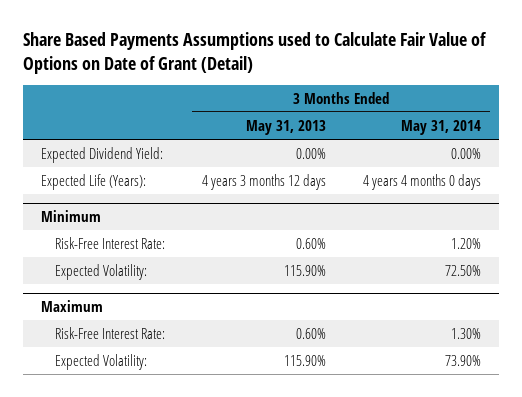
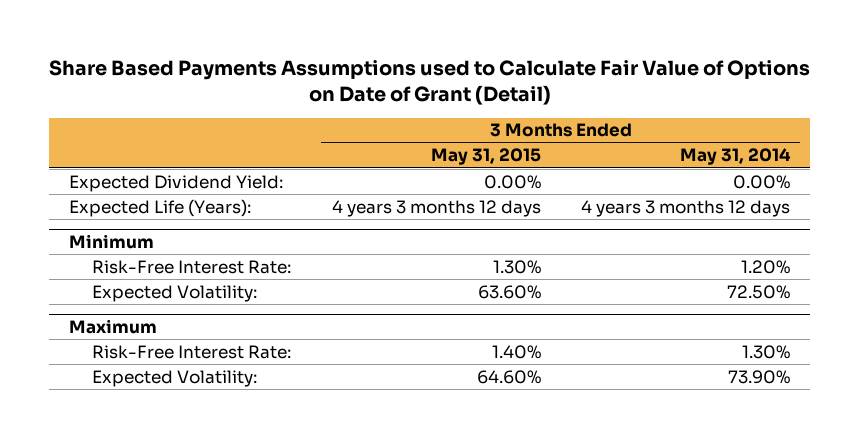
[245,119,326,135] May 31, 2013 -> none
none -> [430,148,541,166] May 31, 2015
[362,173,481,190] 4 years 4 months 0 days -> [581,199,791,217] 4 years 3 months 12 days

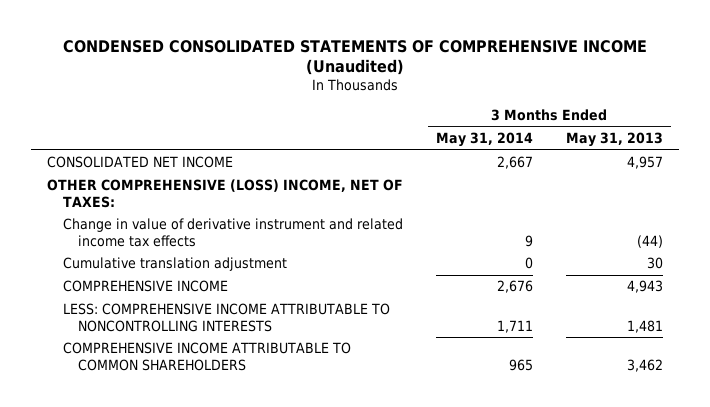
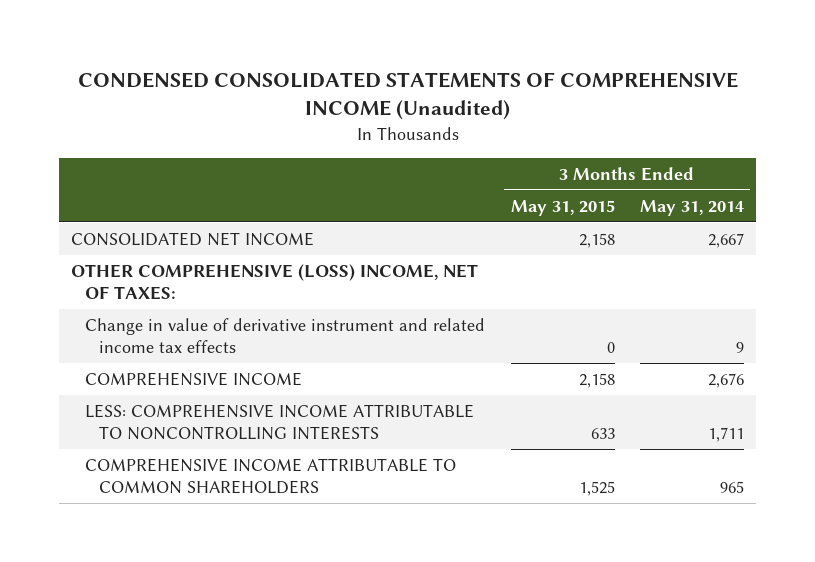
[565,131,663,147] May 31, 2013 -> none
none -> [510,199,615,216] May 31, 2015
[62,257,287,272] Cumulative translation adjustment -> none

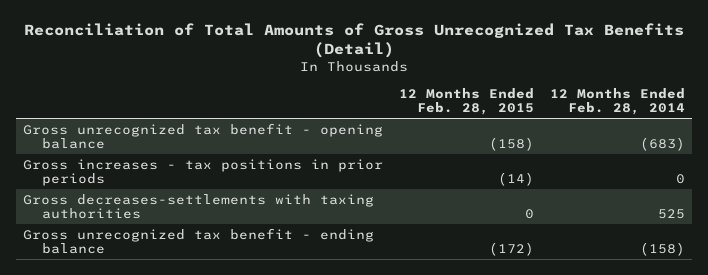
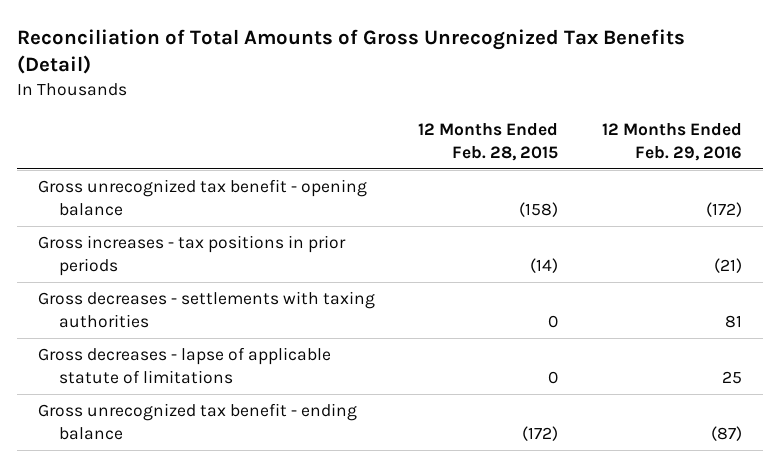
[549,88,685,116] 12 Months Ended Feb. 28, 2014 -> none
none -> [601,123,742,161] 12 Months Ended Feb. 29, 2016
[23,193,375,220] Gross decreases-settlements with taxing authorities -> [38,291,376,328] Gross decreases - settlements with taxing authorities
none -> [38,347,332,384] Gross decreases - lapse of applicable statute of limitations

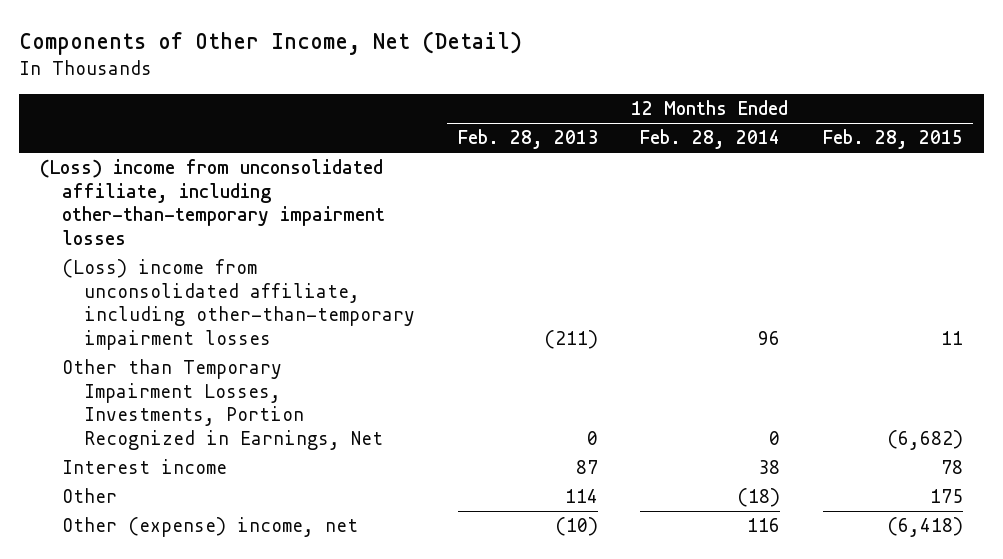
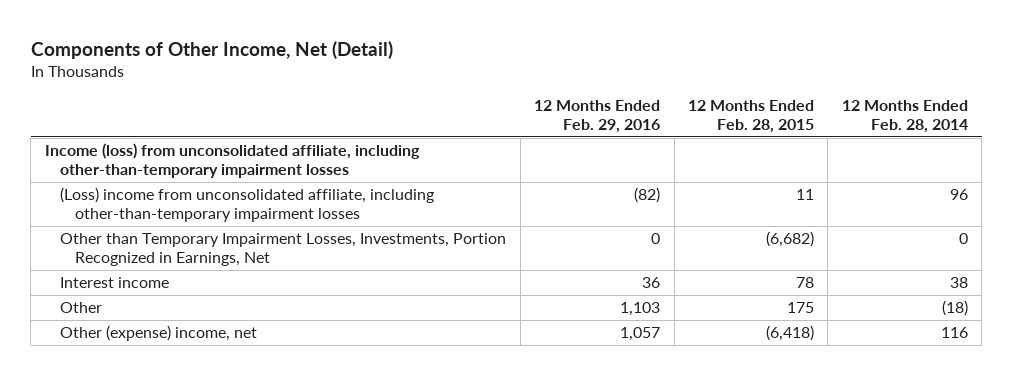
[457,129,598,150] Feb. 28, 2013 -> none
none -> [534,100,661,134] 12 Months Ended Feb. 29, 2016
[40,159,386,245] (Loss) income from unconsolidated affiliate, including other-than-temporary impairment losses -> [44,143,420,179] Income (loss) from unconsolidated affiliate, including other-than-temporary impairment losses

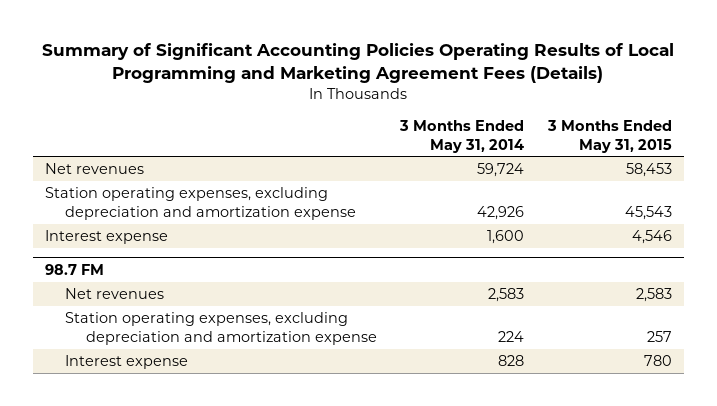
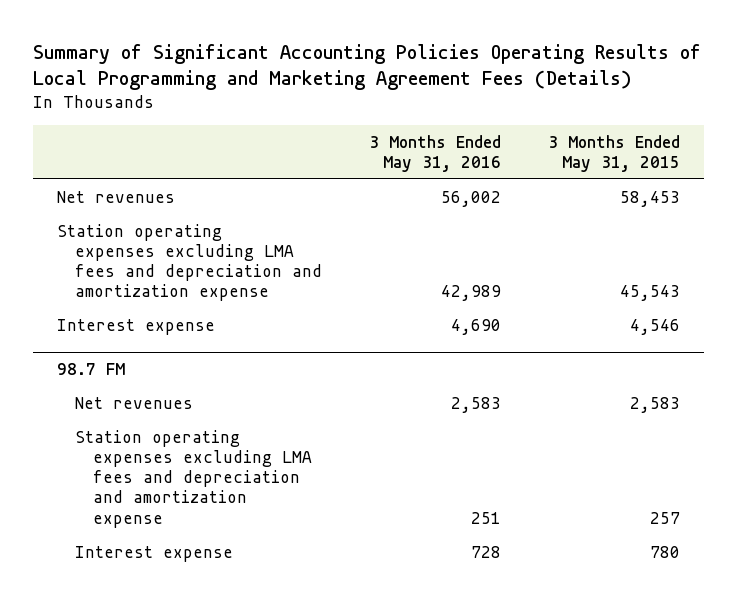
[399,119,525,153] 3 Months Ended May 31, 2014 -> none
none -> [368,134,501,172] 3 Months Ended May 31, 2016
[44,187,357,221] Station operating expenses, excluding depreciation and amortization expense -> [56,223,322,302] Station operating expenses excluding LMA fees and depreciation and amortization expense
[65,312,377,346] Station operating expenses, excluding depreciation and amortization expense -> [74,429,312,528] Station operating expenses excluding LMA fees and depreciation and amortization expense

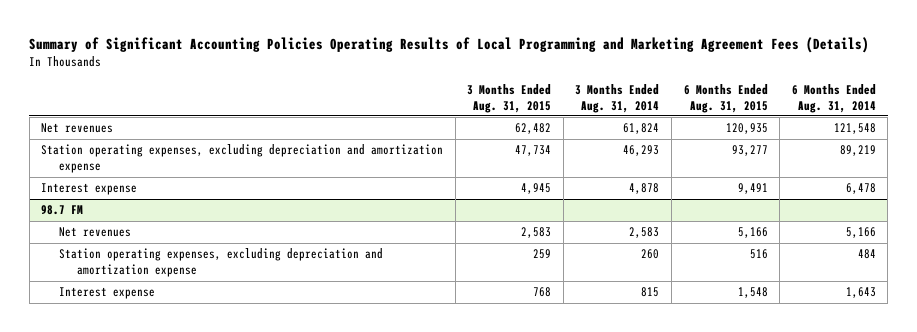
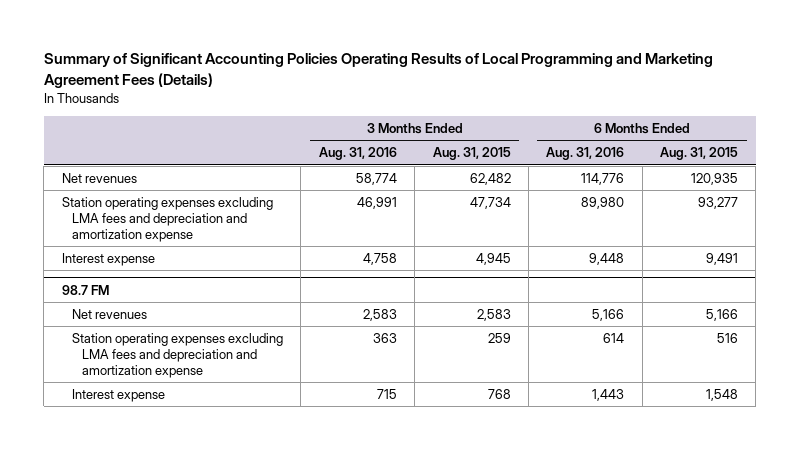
[575,83,660,113] 3 Months Ended Aug. 31, 2014 -> none
[791,83,876,113] 6 Months Ended Aug. 31, 2014 -> none
none -> [318,147,397,161] Aug. 31, 2016
none -> [546,147,625,161] Aug. 31, 2016
[41,144,444,174] Station operating expenses, excluding depreciation and amortization expense -> [61,197,273,242] Station operating expenses excluding LMA fees and depreciation and amortization expense
[59,248,384,278] Station operating expenses, excluding depreciation and amortization expense -> [72,333,284,378] Station operating expenses excluding LMA fees and depreciation and amortization expense

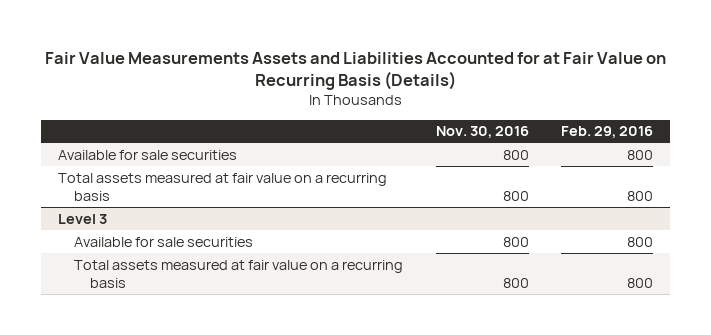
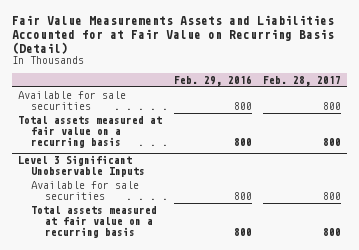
[44,51,666,90] Fair Value Measurements Assets and Liabilities Accounted for at Fair Value on Recurring Basis (Details) -> [11,15,334,54] Fair Value Measurements Assets and Liabilities Accounted for at Fair Value on Recurring Basis (Detail)
[435,126,529,139] Nov. 30, 2016 -> none
none -> [263,76,342,87] Feb. 28, 2017
[57,213,107,224] Level 3 -> [17,155,146,178] Level 3 Significant Unobservable Inputs

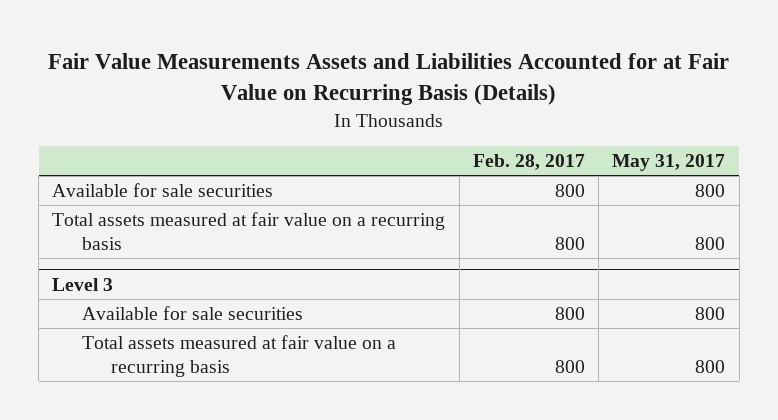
[11,15,334,54] Fair Value Measurements Assets and Liabilities Accounted for at Fair Value on Recurring Basis (Detail) -> [47,53,729,105] Fair Value Measurements Assets and Liabilities Accounted for at Fair Value on Recurring Basis (Details)
[173,75,252,87] Feb. 29, 2016 -> none
none -> [612,154,726,172] May 31, 2017
[17,155,146,178] Level 3 Significant Unobservable Inputs -> [52,277,114,291] Level 3

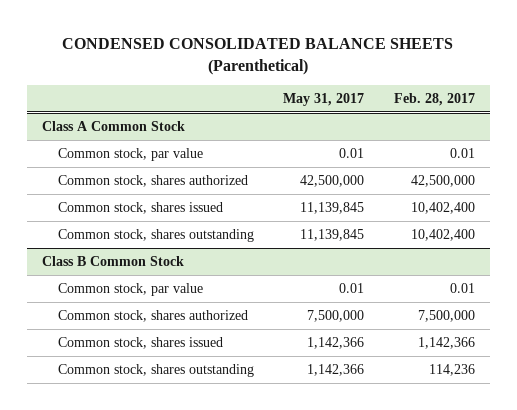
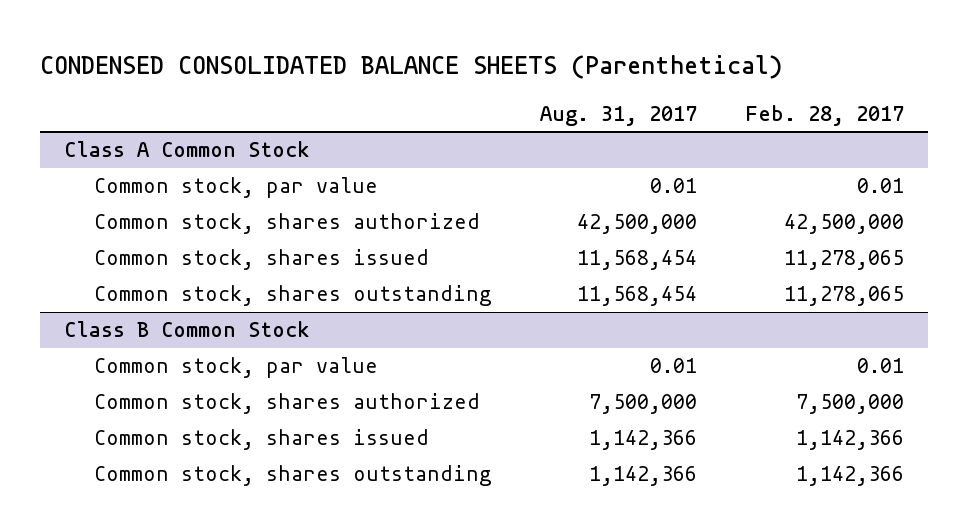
[283,92,365,106] May 31, 2017 -> none
none -> [540,105,698,126] Aug. 31, 2017
[410,202,475,215] 10,402,400 -> [784,250,905,271] 11,278,065
[410,229,475,242] 10,402,400 -> [784,286,905,307] 11,278,065
[428,364,475,377] 114,236 -> [796,466,905,487] 1,142,366

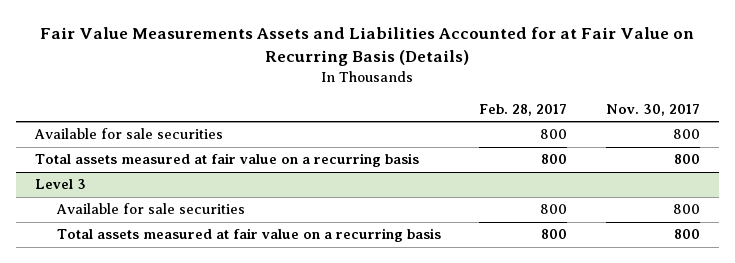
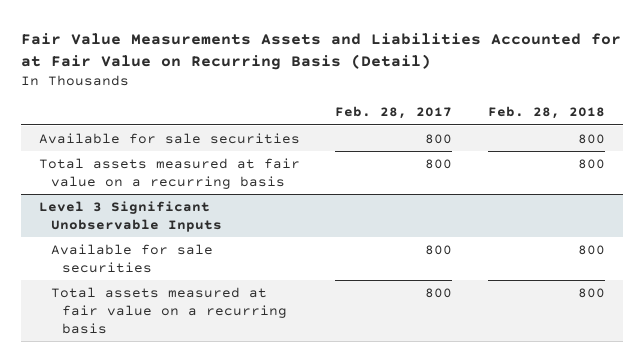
[40,26,695,66] Fair Value Measurements Assets and Liabilities Accounted for at Fair Value on Recurring Basis (Details) -> [21,32,622,70] Fair Value Measurements Assets and Liabilities Accounted for at Fair Value on Recurring Basis (Detail)
[605,103,700,116] Nov. 30, 2017 -> none
none -> [487,106,605,120] Feb. 28, 2018
[35,179,87,190] Level 3 -> [39,200,222,232] Level 3 Significant Unobservable Inputs

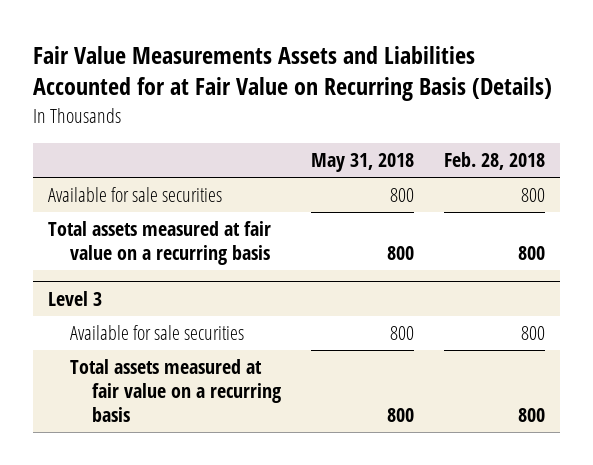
[21,32,622,70] Fair Value Measurements Assets and Liabilities Accounted for at Fair Value on Recurring Basis (Detail) -> [32,45,552,102] Fair Value Measurements Assets and Liabilities Accounted for at Fair Value on Recurring Basis (Details)
[335,106,453,120] Feb. 28, 2017 -> none
none -> [310,153,414,173] May 31, 2018
[39,200,222,232] Level 3 Significant Unobservable Inputs -> [47,291,102,307] Level 3

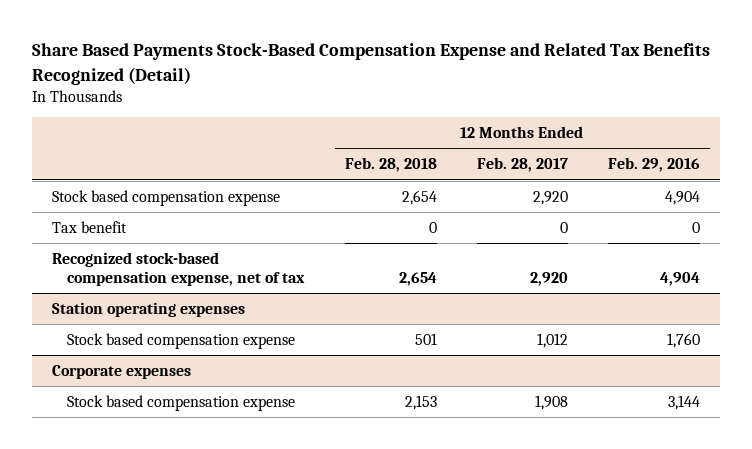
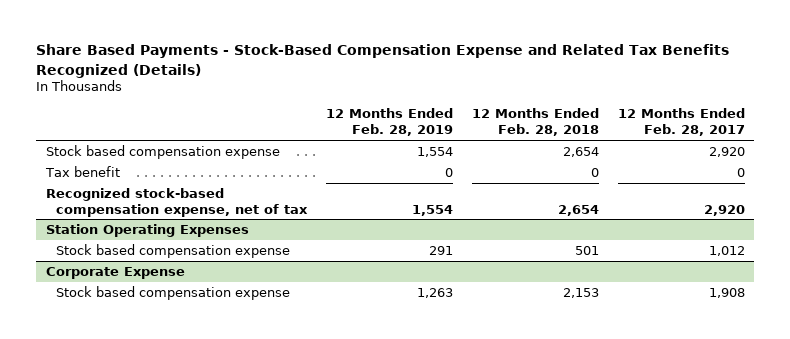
[31,43,710,85] Share Based Payments Stock-Based Compensation Expense and Related Tax Benefits Recognized (Detail) -> [36,44,730,78] Share Based Payments - Stock-Based Compensation Expense and Related Tax Benefits Recognized (Details)
[608,157,701,173] Feb. 29, 2016 -> none
none -> [325,108,453,137] 12 Months Ended Feb. 28, 2019
[51,301,245,317] Station operating expenses -> [45,223,249,237] Station Operating Expenses
[51,364,191,379] Corporate expenses -> [45,266,185,279] Corporate Expense

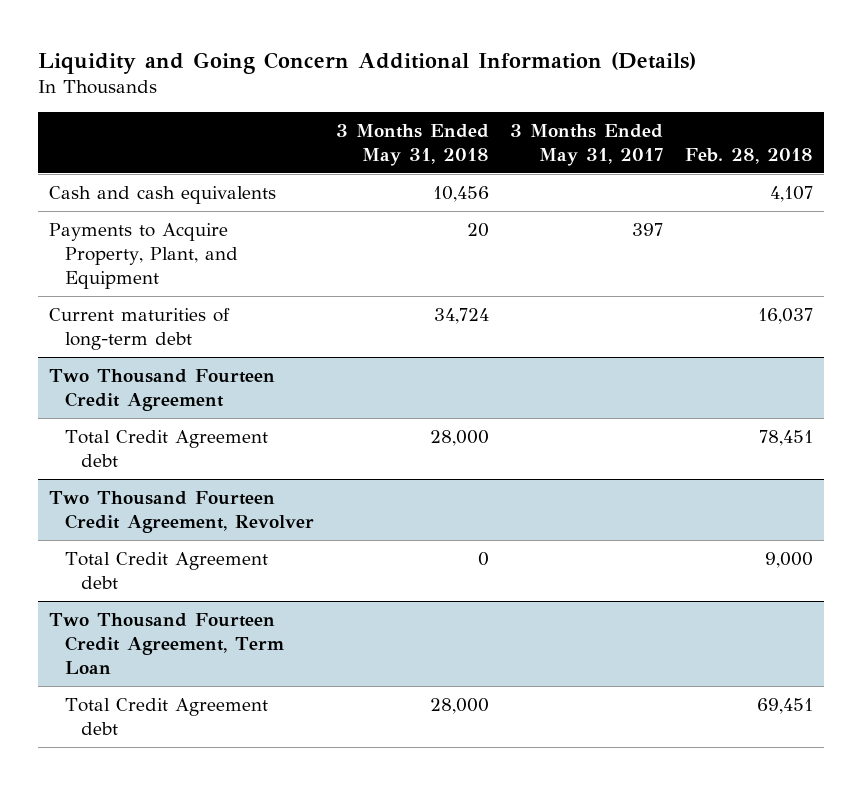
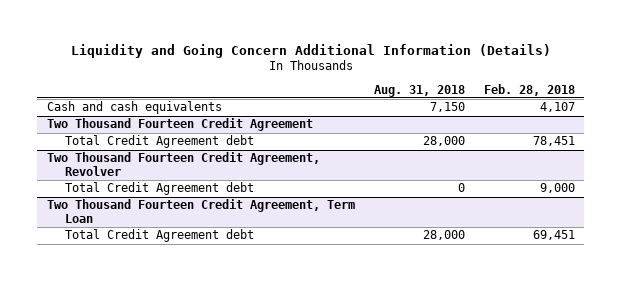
[335,124,489,167] 3 Months Ended May 31, 2018 -> none
[510,124,664,167] 3 Months Ended May 31, 2017 -> none
none -> [373,84,465,97] Aug. 31, 2018
[49,222,239,289] Payments to Acquire Property, Plant, and Equipment -> none
[49,307,231,350] Current maturities of long-term debt -> none

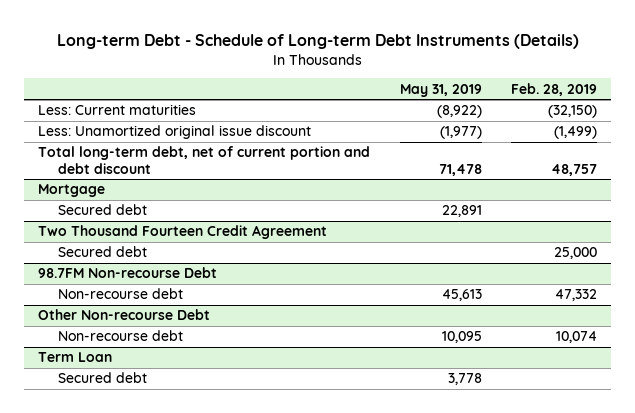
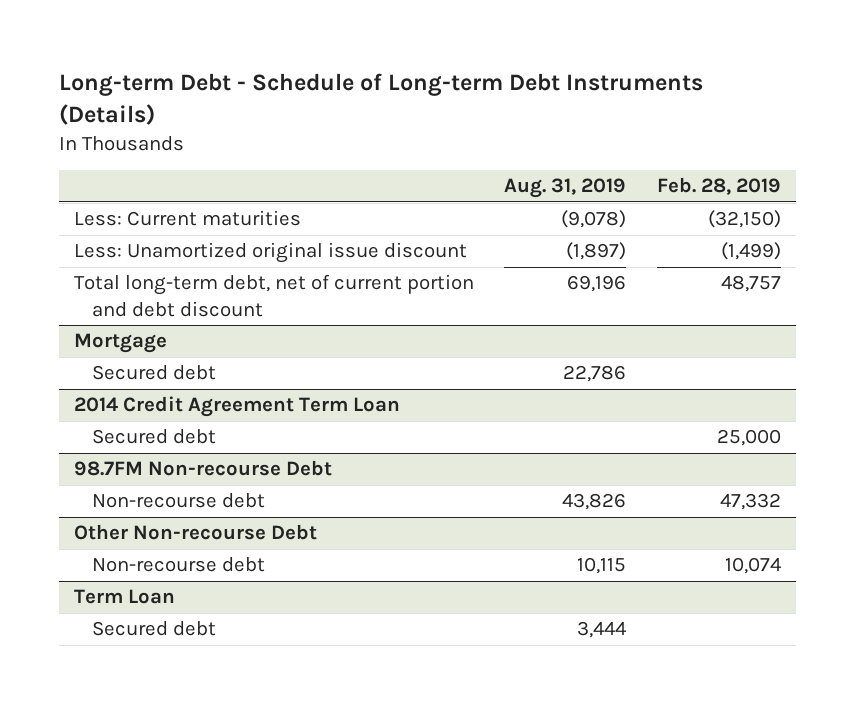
[399,83,482,97] May 31, 2019 -> none
none -> [504,178,627,199] Aug. 31, 2019
[38,225,328,240] Two Thousand Fourteen Credit Agreement -> [73,396,400,418] 2014 Credit Agreement Term Loan

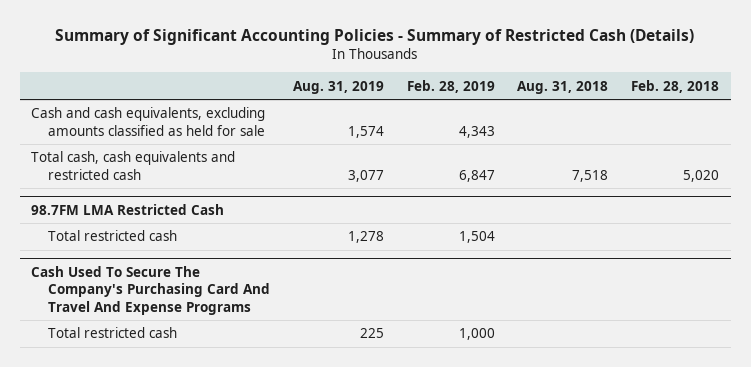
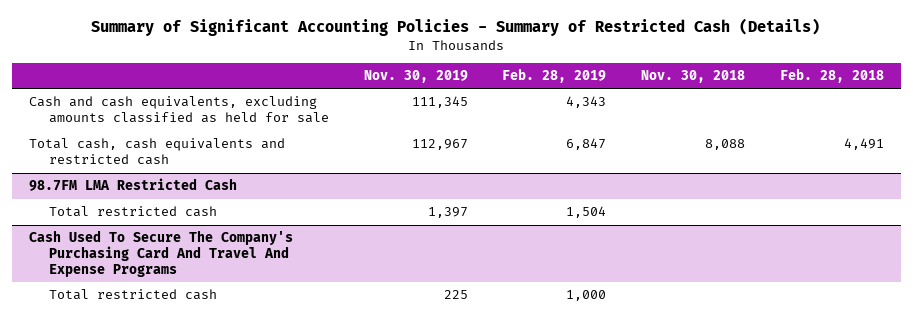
[292,80,384,94] Aug. 31, 2019 -> none
[517,80,609,94] Aug. 31, 2018 -> none
none -> [363,69,468,83] Nov. 30, 2019
none -> [640,69,745,83] Nov. 30, 2018
[683,169,720,182] 5,020 -> [843,138,884,151] 4,491

